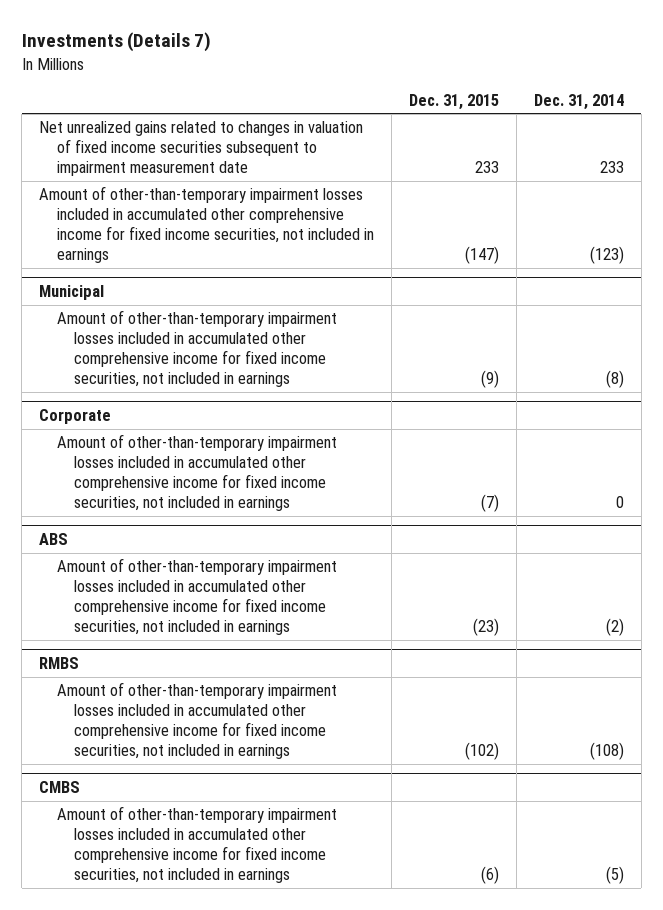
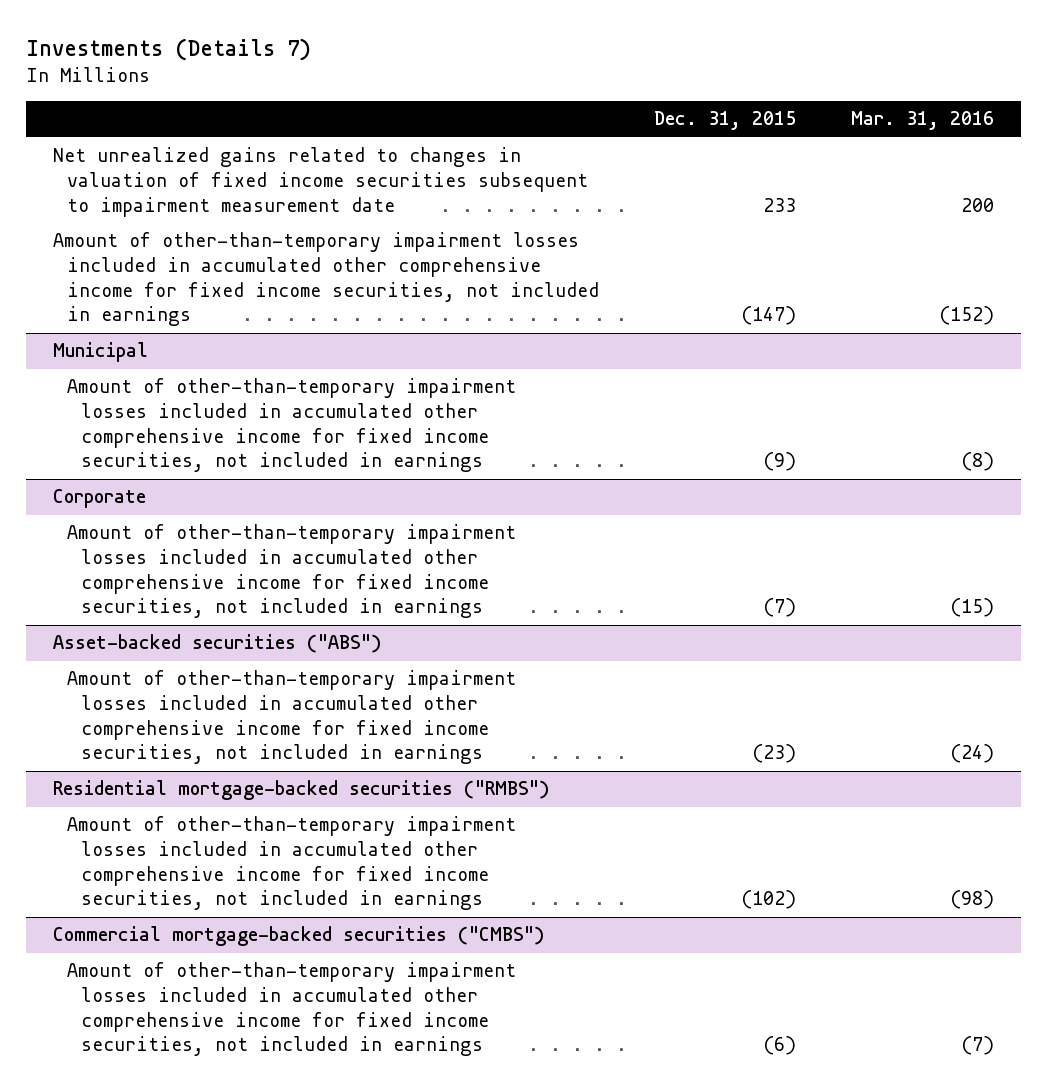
[533,93,624,110] Dec. 31, 2014 -> none
none -> [850,111,994,131] Mar. 31, 2016
[39,533,69,546] ABS -> [53,634,383,654] Asset-backed securities ("ABS")
[39,657,80,670] RMBS -> [53,780,551,801] Residential mortgage-backed securities ("RMBS")
[39,781,81,794] CMBS -> [53,926,546,947] Commercial mortgage-backed securities ("CMBS")

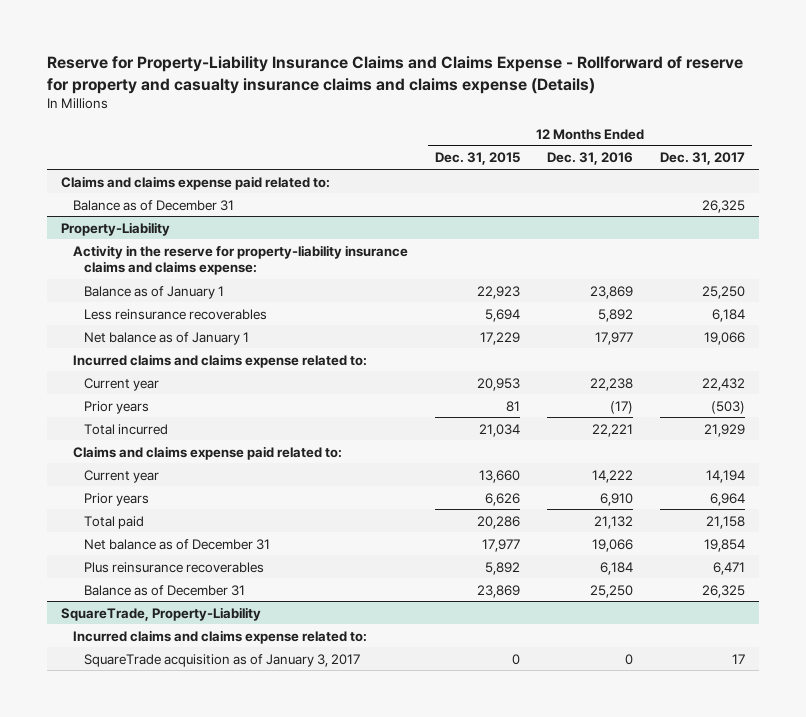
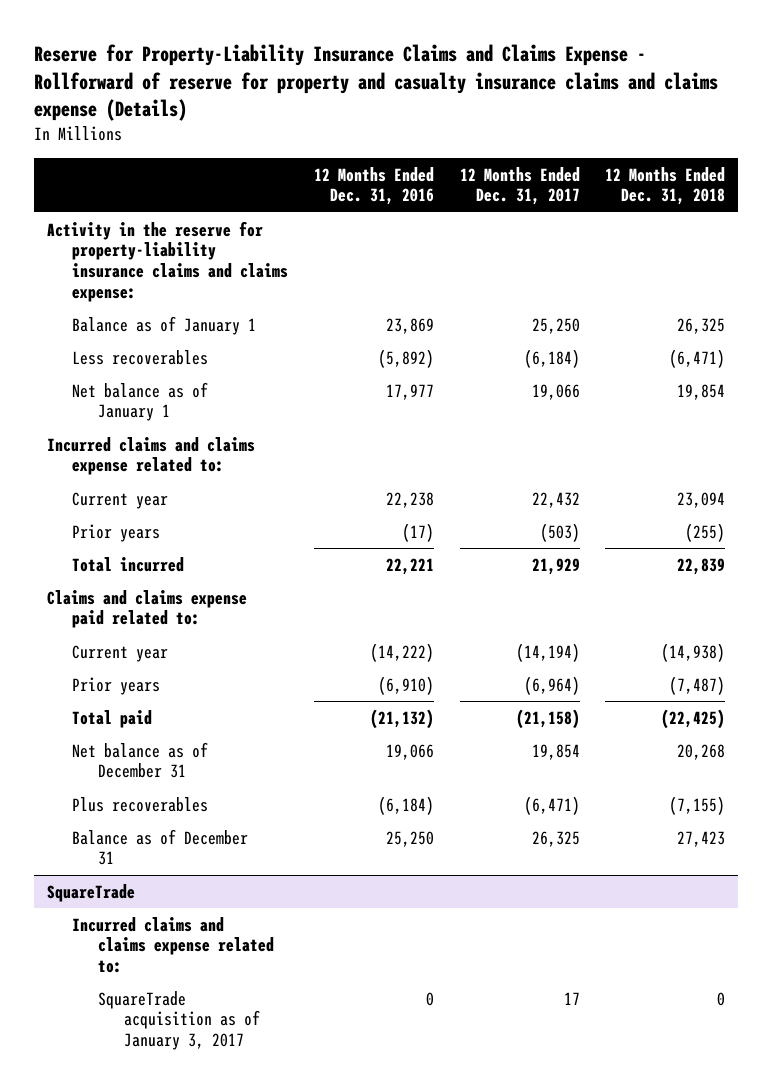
[434,152,520,166] Dec. 31, 2015 -> none
none -> [605,166,726,206] 12 Months Ended Dec. 31, 2018
[60,175,330,190] Claims and claims expense paid related to: -> none
[72,199,234,211] Balance as of December 31 -> none
[60,221,170,236] Property-Liability -> none
[84,308,268,320] Less reinsurance recoverables -> [72,349,209,365] Less recoverables
[597,308,633,322] 5,892 -> [377,348,434,368] (5,892)
[711,308,745,322] 6,184 -> [523,348,580,368] (6,184)
[591,469,633,483] 14,222 -> [369,642,434,662] (14,222)
[705,469,745,483] 14,194 -> [515,642,580,662] (14,194)
[599,492,633,506] 6,910 -> [377,675,434,695] (6,910)
[709,492,745,506] 6,964 -> [523,675,580,695] (6,964)
[593,515,633,529] 21,132 -> [369,708,434,729] (21,132)
[705,515,745,529] 21,158 -> [515,708,580,729] (21,158)
[84,561,265,573] Plus reinsurance recoverables -> [72,796,209,812] Plus recoverables
[599,561,633,575] 6,184 -> [377,795,434,815] (6,184)
[712,561,745,575] 6,471 -> [523,795,580,815] (6,471)
[60,606,261,621] SquareTrade, Property-Liability -> none
none -> [46,883,135,902] SquareTrade

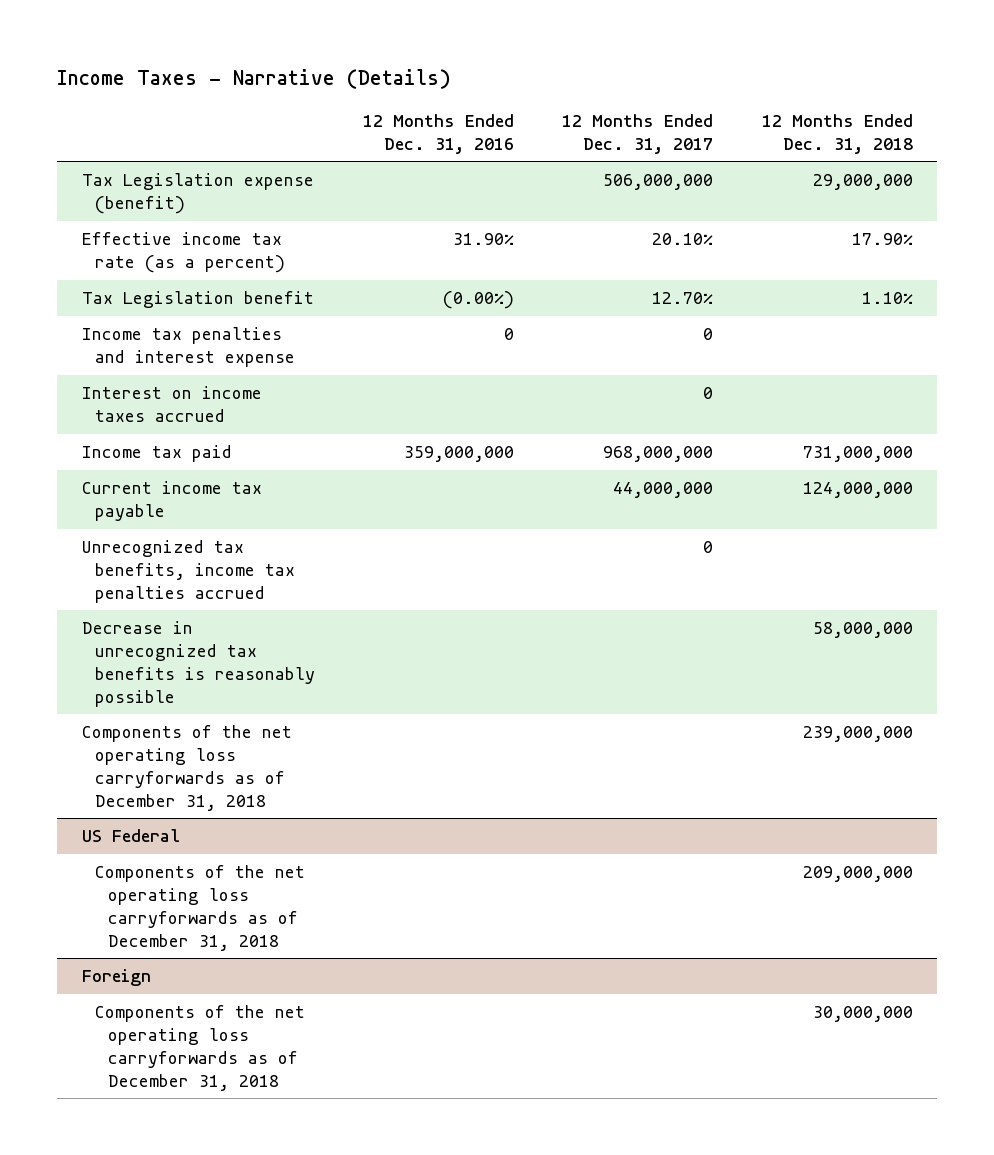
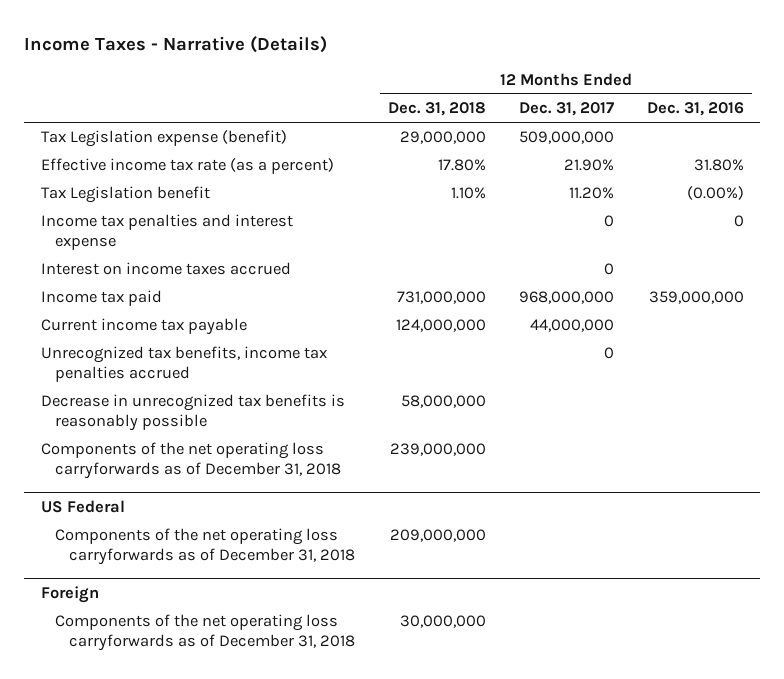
[603,173,714,190] 506,000,000 -> [518,131,614,145] 509,000,000
[453,232,515,245] 31.90% -> [693,159,744,172] 31.80%
[652,232,714,245] 20.10% -> [563,159,614,172] 21.90%
[851,232,913,245] 17.90% -> [437,159,486,172] 17.80%
[652,291,714,304] 12.70% -> [568,187,614,200] 11.20%

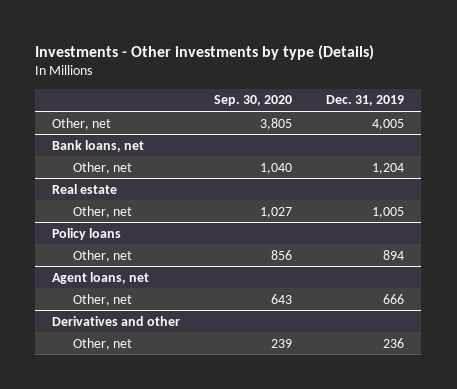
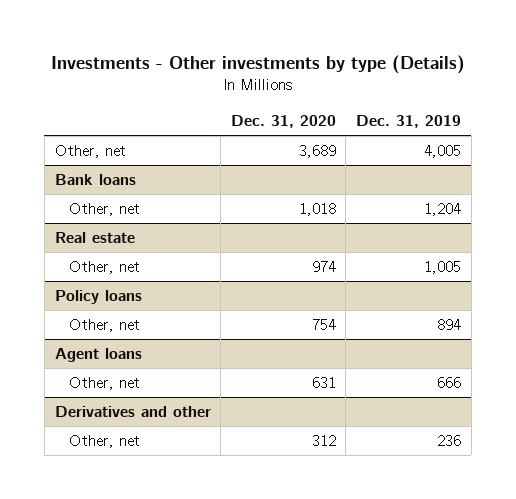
[214,95,293,107] Sep. 30, 2020 -> none
none -> [230,115,336,129] Dec. 31, 2020
[52,139,145,152] Bank loans, net -> [54,173,136,185] Bank loans
[52,271,150,284] Agent loans, net -> [54,347,142,362] Agent loans

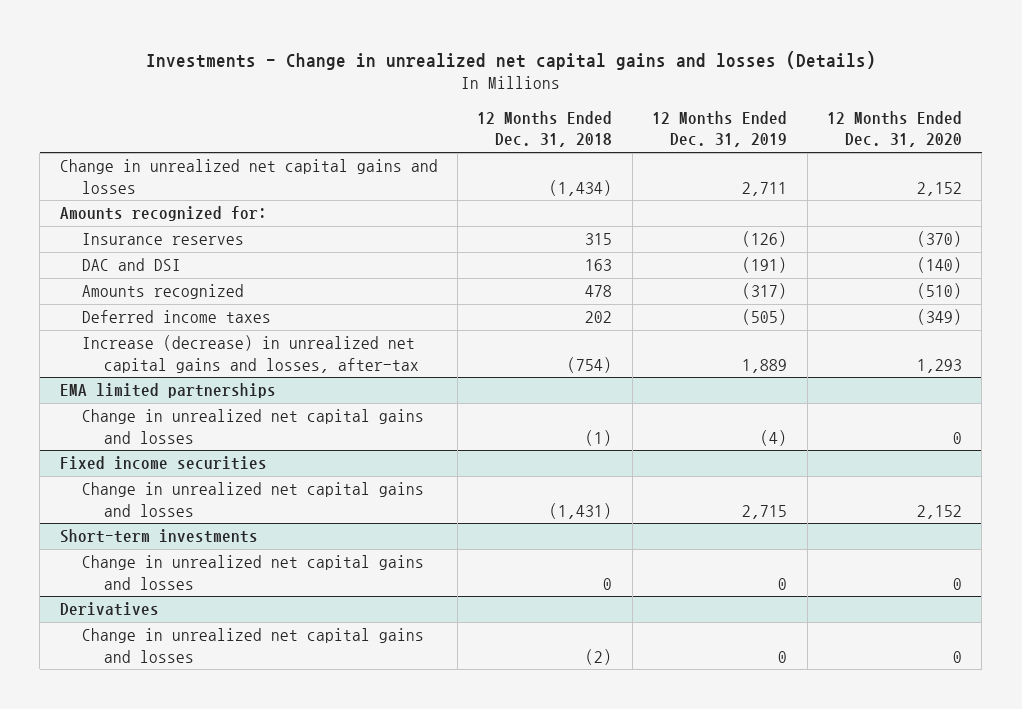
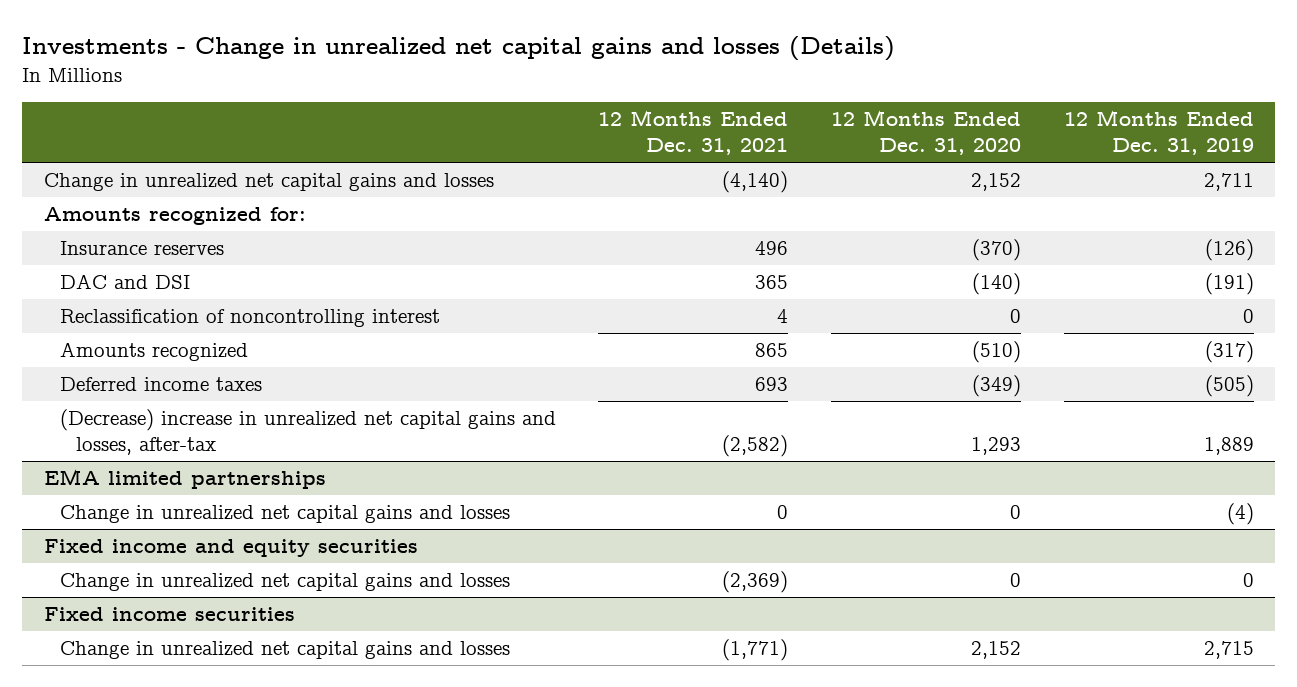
[477,111,613,148] 12 Months Ended Dec. 31, 2018 -> none
none -> [598,110,789,156] 12 Months Ended Dec. 31, 2021
none -> [59,309,440,328] Reclassification of noncontrolling interest
[81,335,419,373] Increase (decrease) in unrealized net capital gains and losses, after-tax -> [59,409,556,456] (Decrease) increase in unrealized net capital gains and losses, after-tax
none -> [43,539,418,558] Fixed income and equity securities
none -> [59,573,510,592] Change in unrealized net capital gains and losses
[59,529,258,544] Short-term investments -> none
[81,555,424,590] Change in unrealized net capital gains and losses -> none
[59,602,159,617] Derivatives -> none
[81,628,424,663] Change in unrealized net capital gains and losses -> none

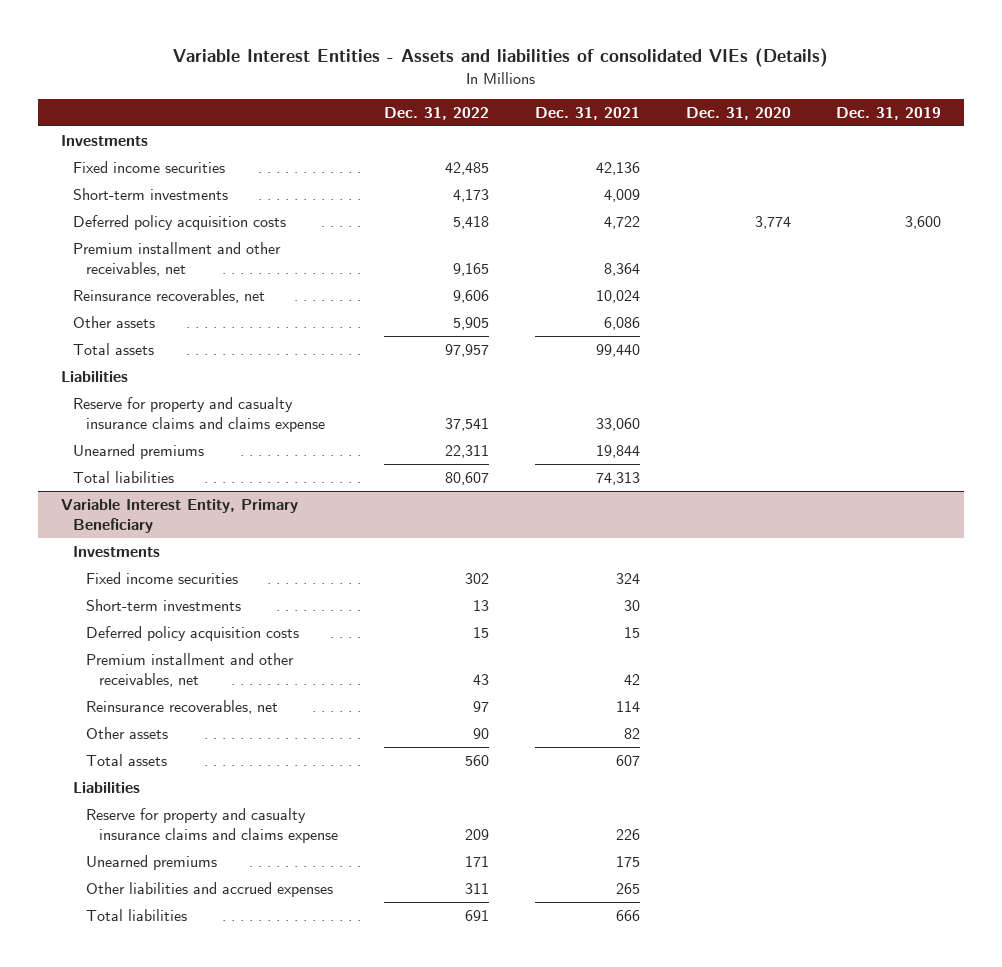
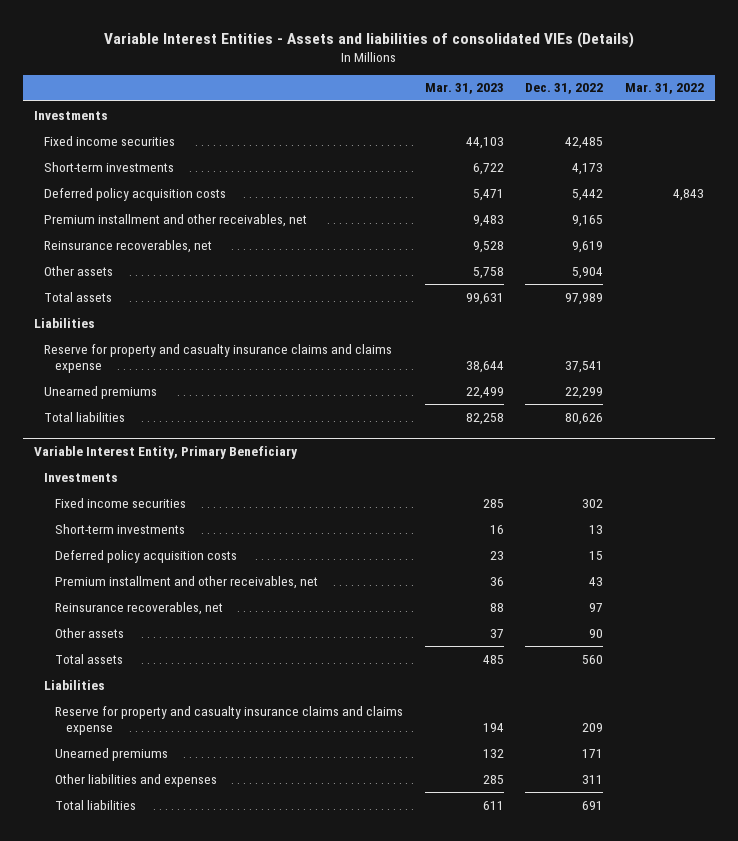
[534,107,640,121] Dec. 31, 2021 -> none
[685,107,791,121] Dec. 31, 2020 -> none
[836,107,942,121] Dec. 31, 2019 -> none
none -> [424,83,504,95] Mar. 31, 2023
none -> [625,83,705,95] Mar. 31, 2022
[453,215,490,229] 5,418 -> [572,188,604,201] 5,442
[453,289,490,303] 9,606 -> [572,240,604,253] 9,619
[453,316,490,330] 5,905 -> [572,266,604,279] 5,904
[445,343,490,357] 97,957 -> [565,292,604,305] 97,989
[445,444,490,458] 22,311 -> [565,386,604,399] 22,299
[445,471,490,485] 80,607 -> [565,412,604,425] 80,626
[86,881,334,897] Other liabilities and accrued expenses -> [55,773,218,787] Other liabilities and expenses

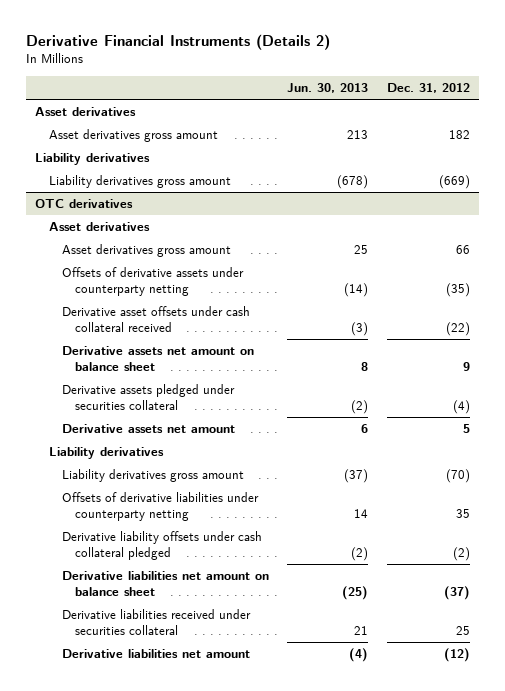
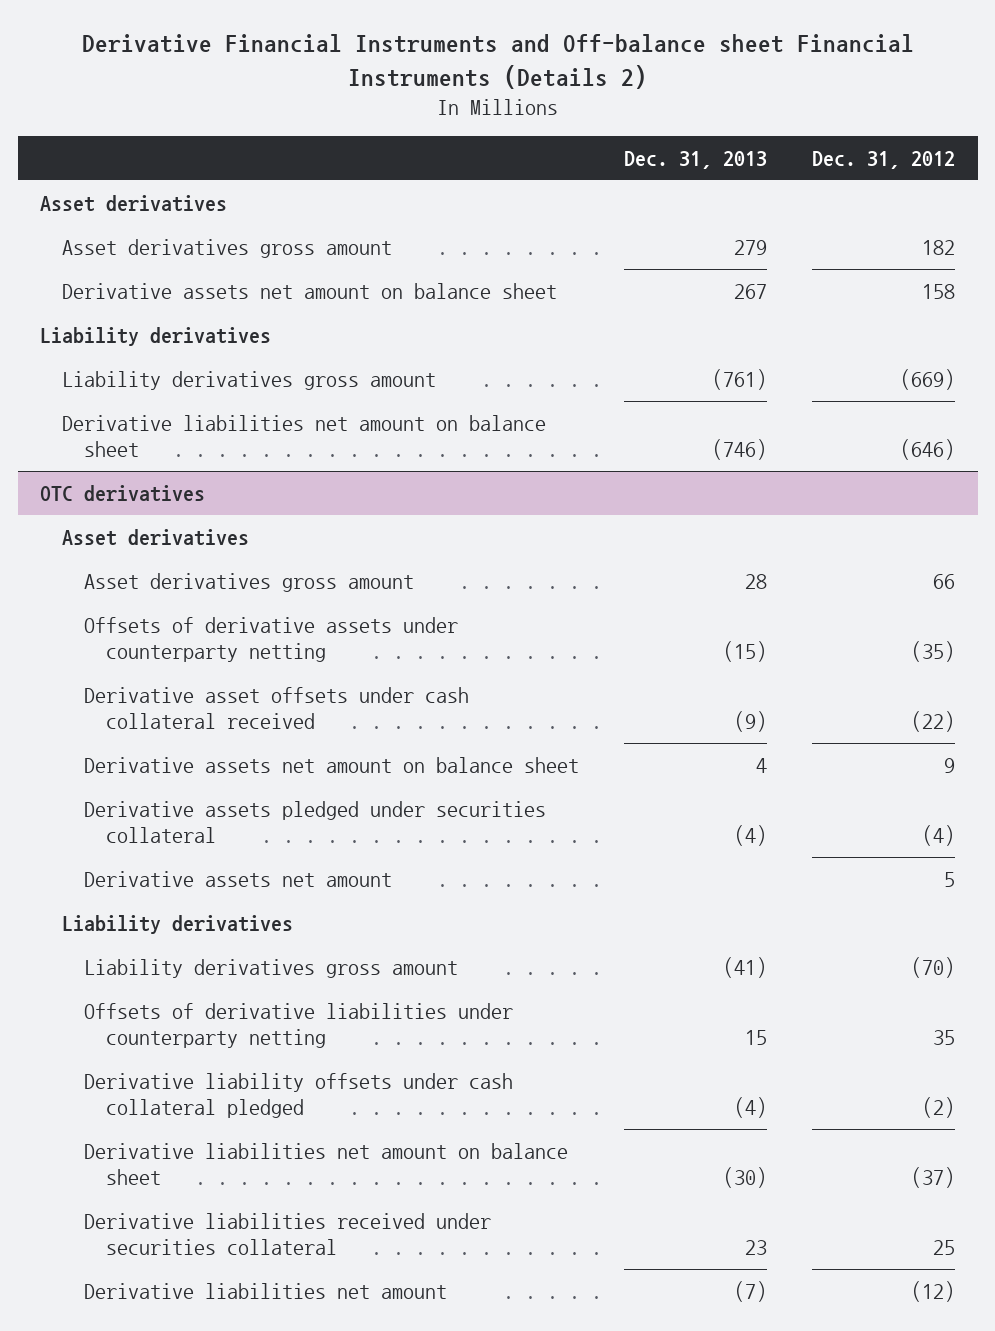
[26,33,331,50] Derivative Financial Instruments (Details 2) -> [81,34,914,90] Derivative Financial Instruments and Off-balance sheet Financial Instruments (Details 2)
[287,82,369,93] Jun. 30, 2013 -> none
none -> [624,151,768,170] Dec. 31, 2013
none -> [62,282,558,299] Derivative assets net amount on balance sheet
none -> [62,414,547,458] Derivative liabilities net amount on balance sheet

